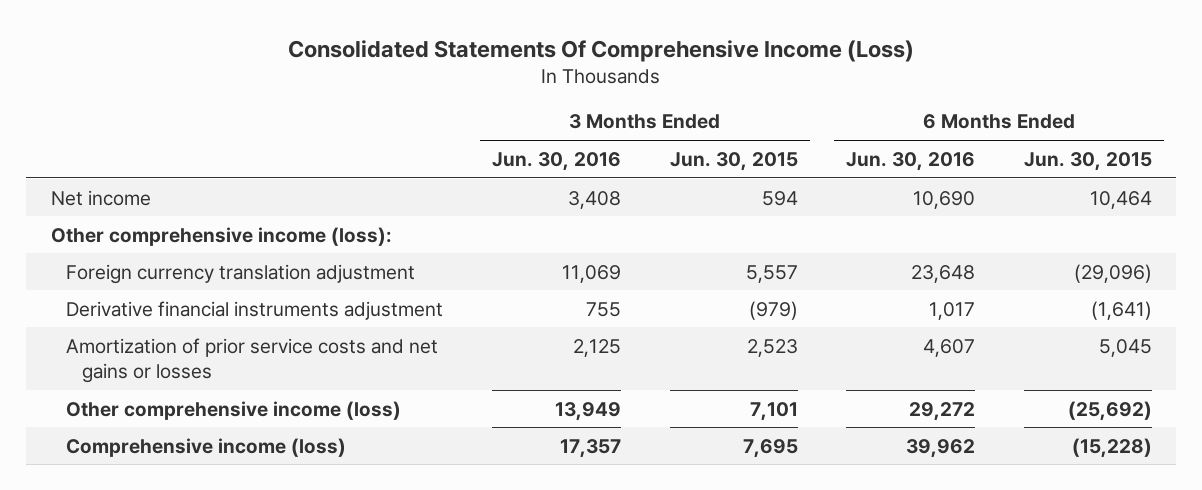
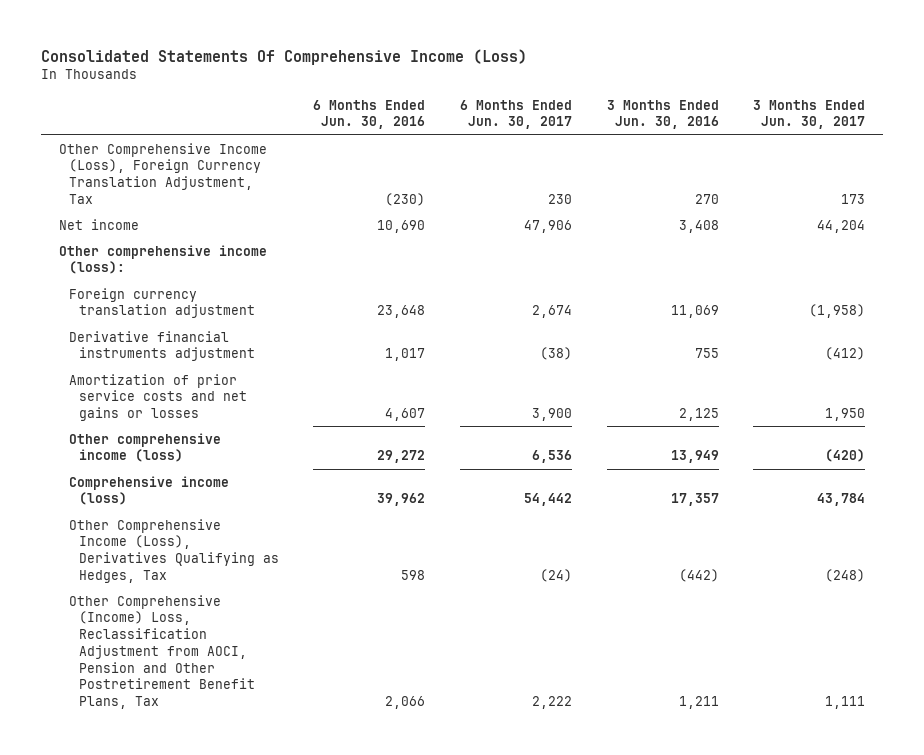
[669,151,798,171] Jun. 30, 2015 -> none
[1023,151,1152,171] Jun. 30, 2015 -> none
none -> [459,99,572,130] 6 Months Ended Jun. 30, 2017
none -> [753,99,866,130] 3 Months Ended Jun. 30, 2017
none -> [58,142,267,204] Other Comprehensive Income (Loss), Foreign Currency Translation Adjustment, Tax
none -> [68,518,279,583] Other Comprehensive Income (Loss), Derivatives Qualifying as Hedges, Tax
none -> [68,594,255,710] Other Comprehensive (Income) Loss, Reclassification Adjustment from AOCI, Pension and Other Postretirement Benefit Plans, Tax

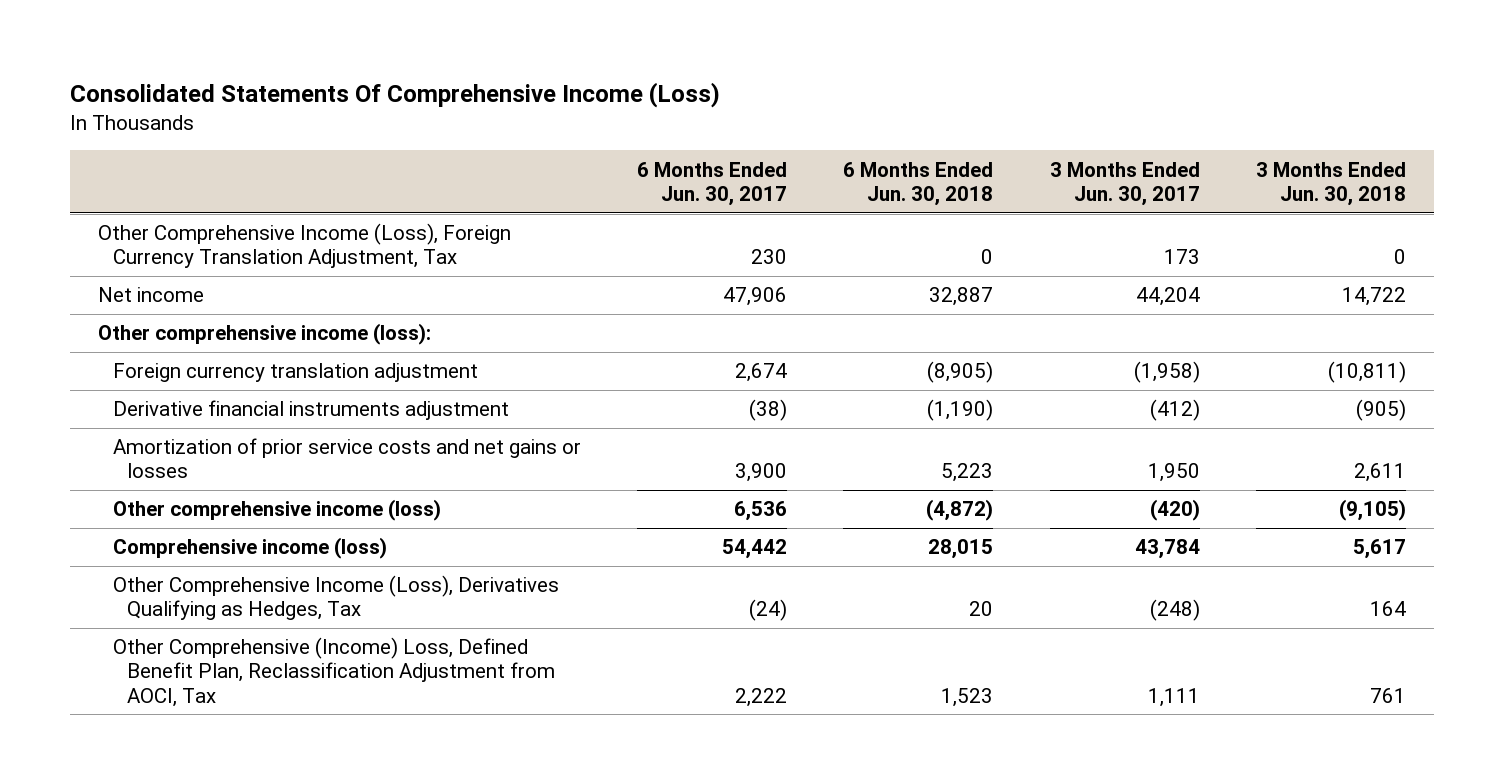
[313,99,426,130] 6 Months Ended Jun. 30, 2016 -> none
[606,99,719,130] 3 Months Ended Jun. 30, 2016 -> none
none -> [843,161,994,206] 6 Months Ended Jun. 30, 2018
none -> [1256,161,1407,206] 3 Months Ended Jun. 30, 2018
[68,594,255,710] Other Comprehensive (Income) Loss, Reclassification Adjustment from AOCI, Pension and Other Postretirement Benefit Plans, Tax -> [112,637,556,707] Other Comprehensive (Income) Loss, Defined Benefit Plan, Reclassification Adjustment from AOCI, Tax

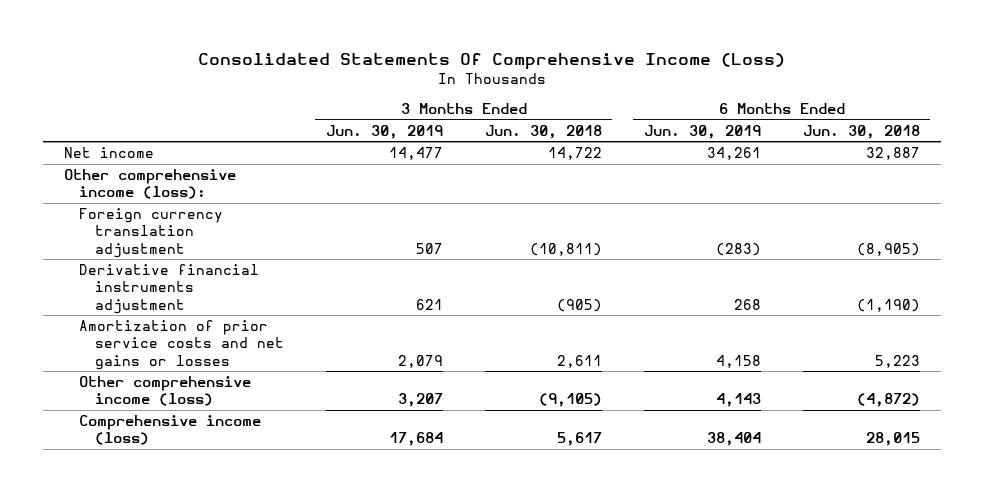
[637,161,788,206] 6 Months Ended Jun. 30, 2017 -> none
[1049,161,1200,206] 3 Months Ended Jun. 30, 2017 -> none
none -> [325,124,443,139] Jun. 30, 2019
none -> [643,124,761,139] Jun. 30, 2019
[97,223,511,269] Other Comprehensive Income (Loss), Foreign Currency Translation Adjustment, Tax -> none
[112,575,559,621] Other Comprehensive Income (Loss), Derivatives Qualifying as Hedges, Tax -> none
[112,637,556,707] Other Comprehensive (Income) Loss, Defined Benefit Plan, Reclassification Adjustment from AOCI, Tax -> none

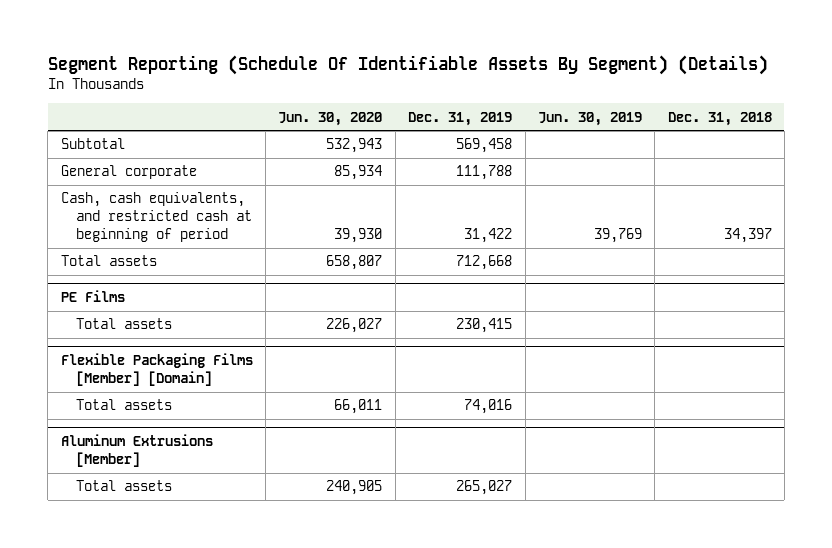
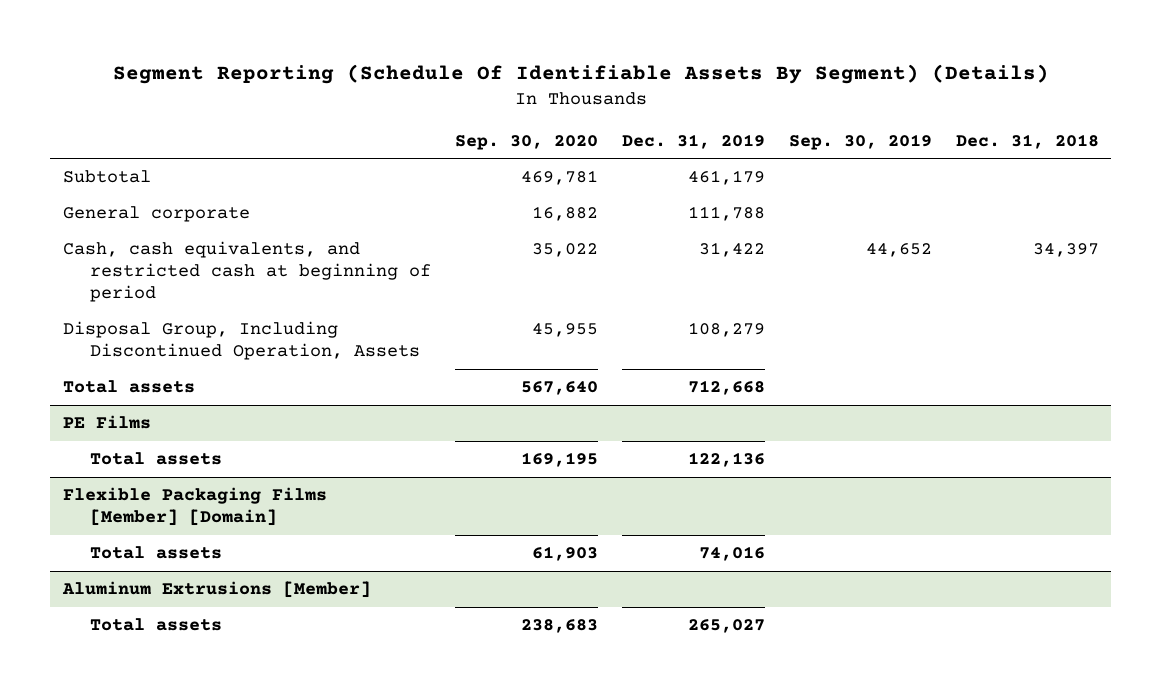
[278,111,383,126] Jun. 30, 2020 -> none
[537,111,642,126] Jun. 30, 2019 -> none
none -> [454,134,598,150] Sep. 30, 2020
none -> [789,133,933,150] Sep. 30, 2019
[456,138,513,154] 569,458 -> [687,170,765,186] 461,179
none -> [62,321,420,361] Disposal Group, Including Discontinued Operation, Assets
[456,318,513,334] 230,415 -> [687,452,765,468] 122,136

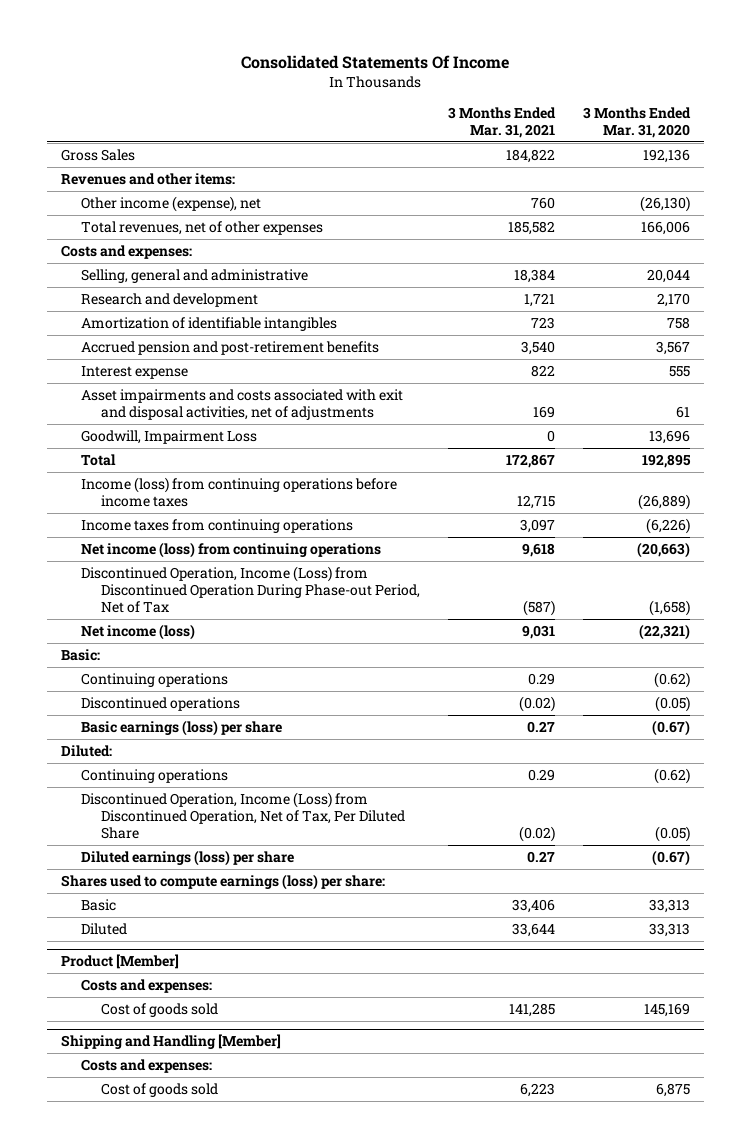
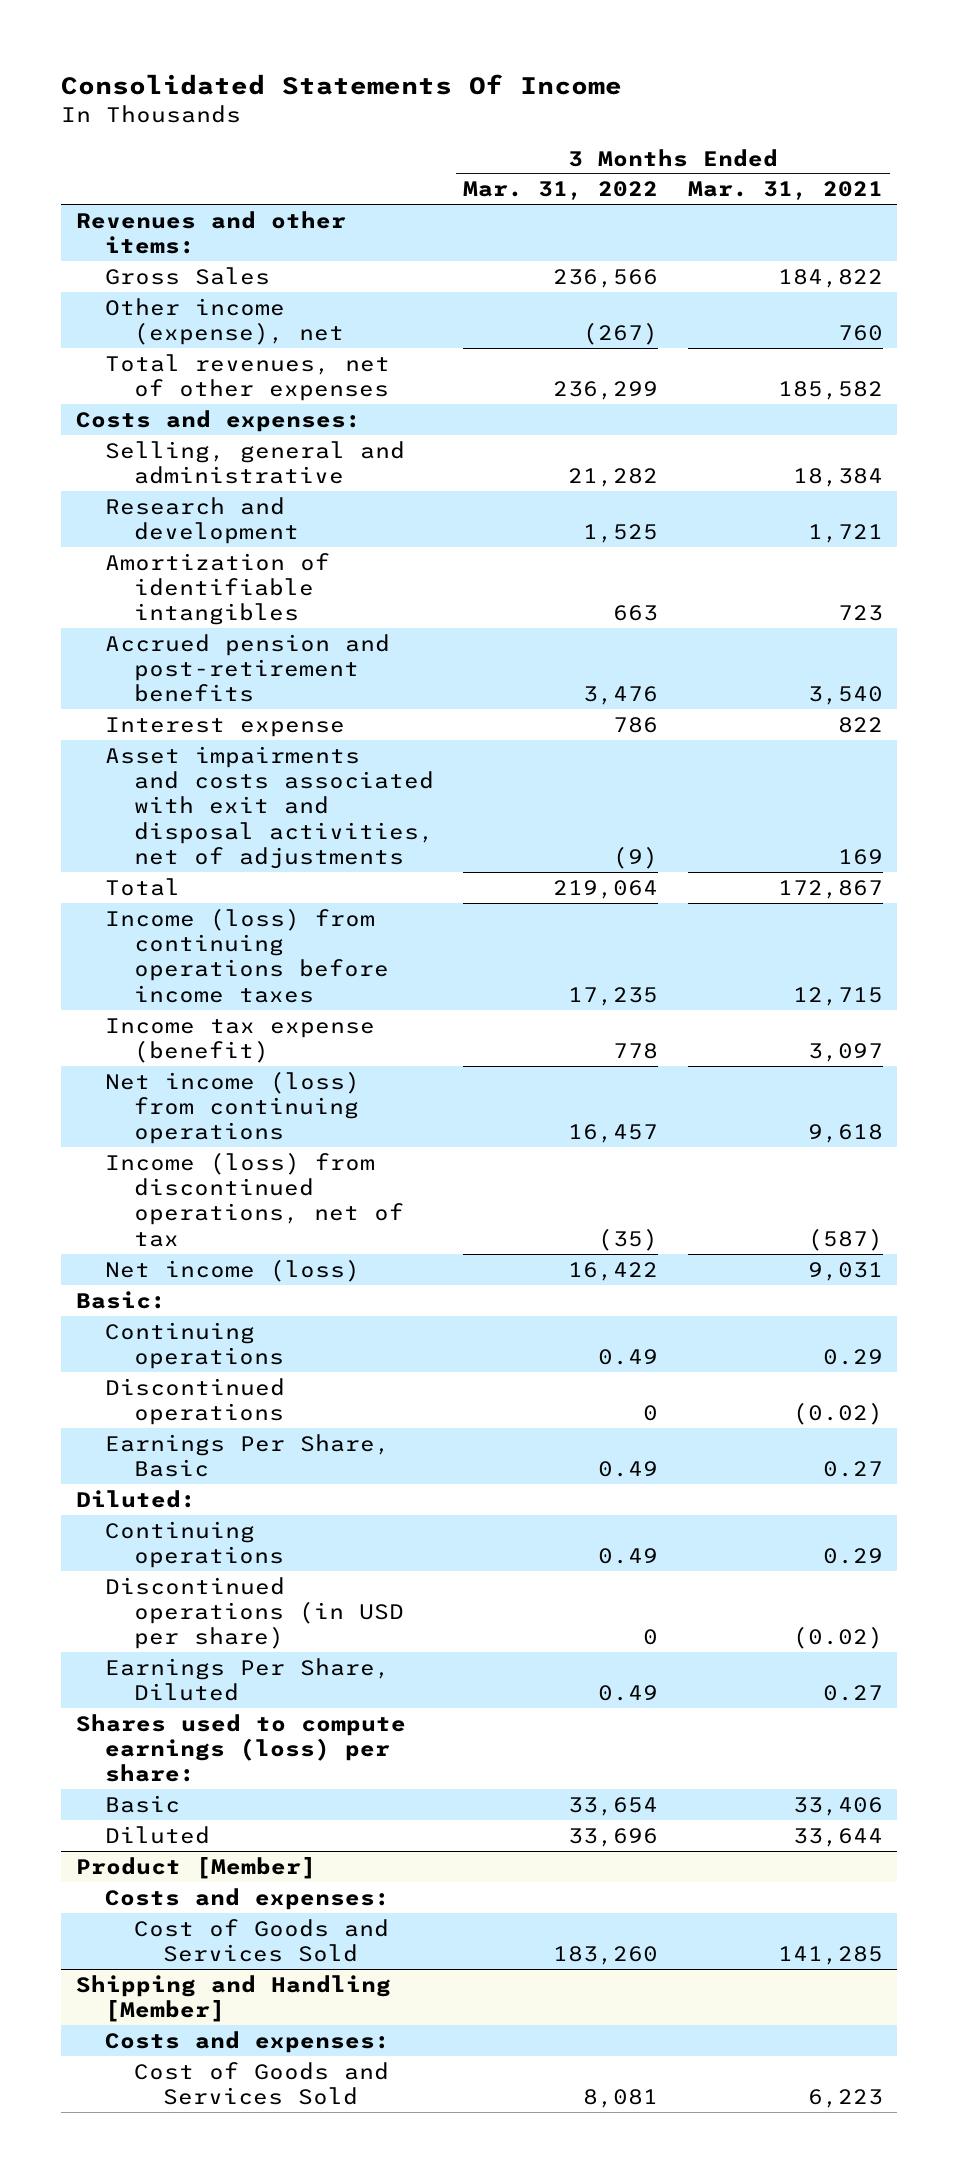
[582,107,691,139] 3 Months Ended Mar. 31, 2020 -> none
none -> [463,181,659,201] Mar. 31, 2022
[60,148,135,161] Gross Sales -> [105,266,271,285] Gross Sales
[80,429,257,444] Goodwill, Impairment Loss -> none
[80,518,353,533] Income taxes from continuing operations -> [105,1017,376,1064] Income tax expense (benefit)
[80,565,420,614] Discontinued Operation, Income (Loss) from Discontinued Operation During Phase-out Period, Net of Tax -> [105,1151,405,1247] Income (loss) from discontinued operations, net of tax
[80,719,282,736] Basic earnings (loss) per share -> [105,1433,391,1478] Earnings Per Share, Basic
[80,791,405,840] Discontinued Operation, Income (Loss) from Discontinued Operation, Net of Tax, Per Diluted Share -> [105,1576,405,1650] Discontinued operations (in USD per share)
[80,849,294,866] Diluted earnings (loss) per share -> [105,1657,391,1702] Earnings Per Share, Diluted
[100,1002,218,1017] Cost of goods sold -> [134,1918,390,1963] Cost of Goods and Services Sold
[100,1082,218,1097] Cost of goods sold -> [134,2061,390,2106] Cost of Goods and Services Sold

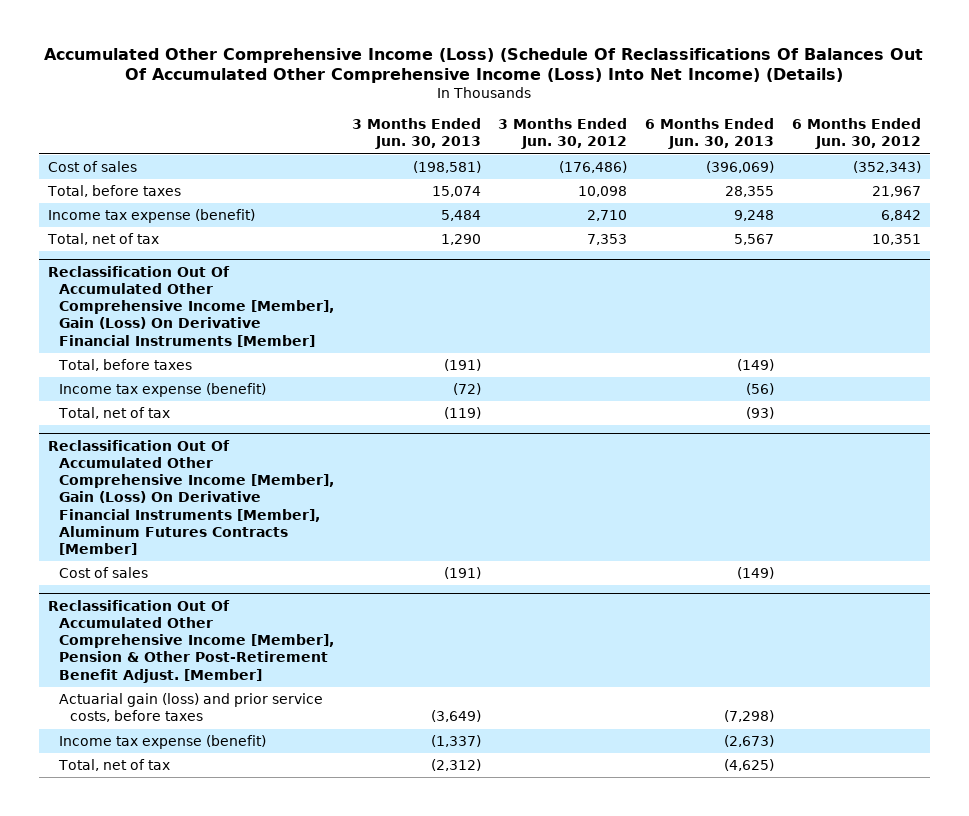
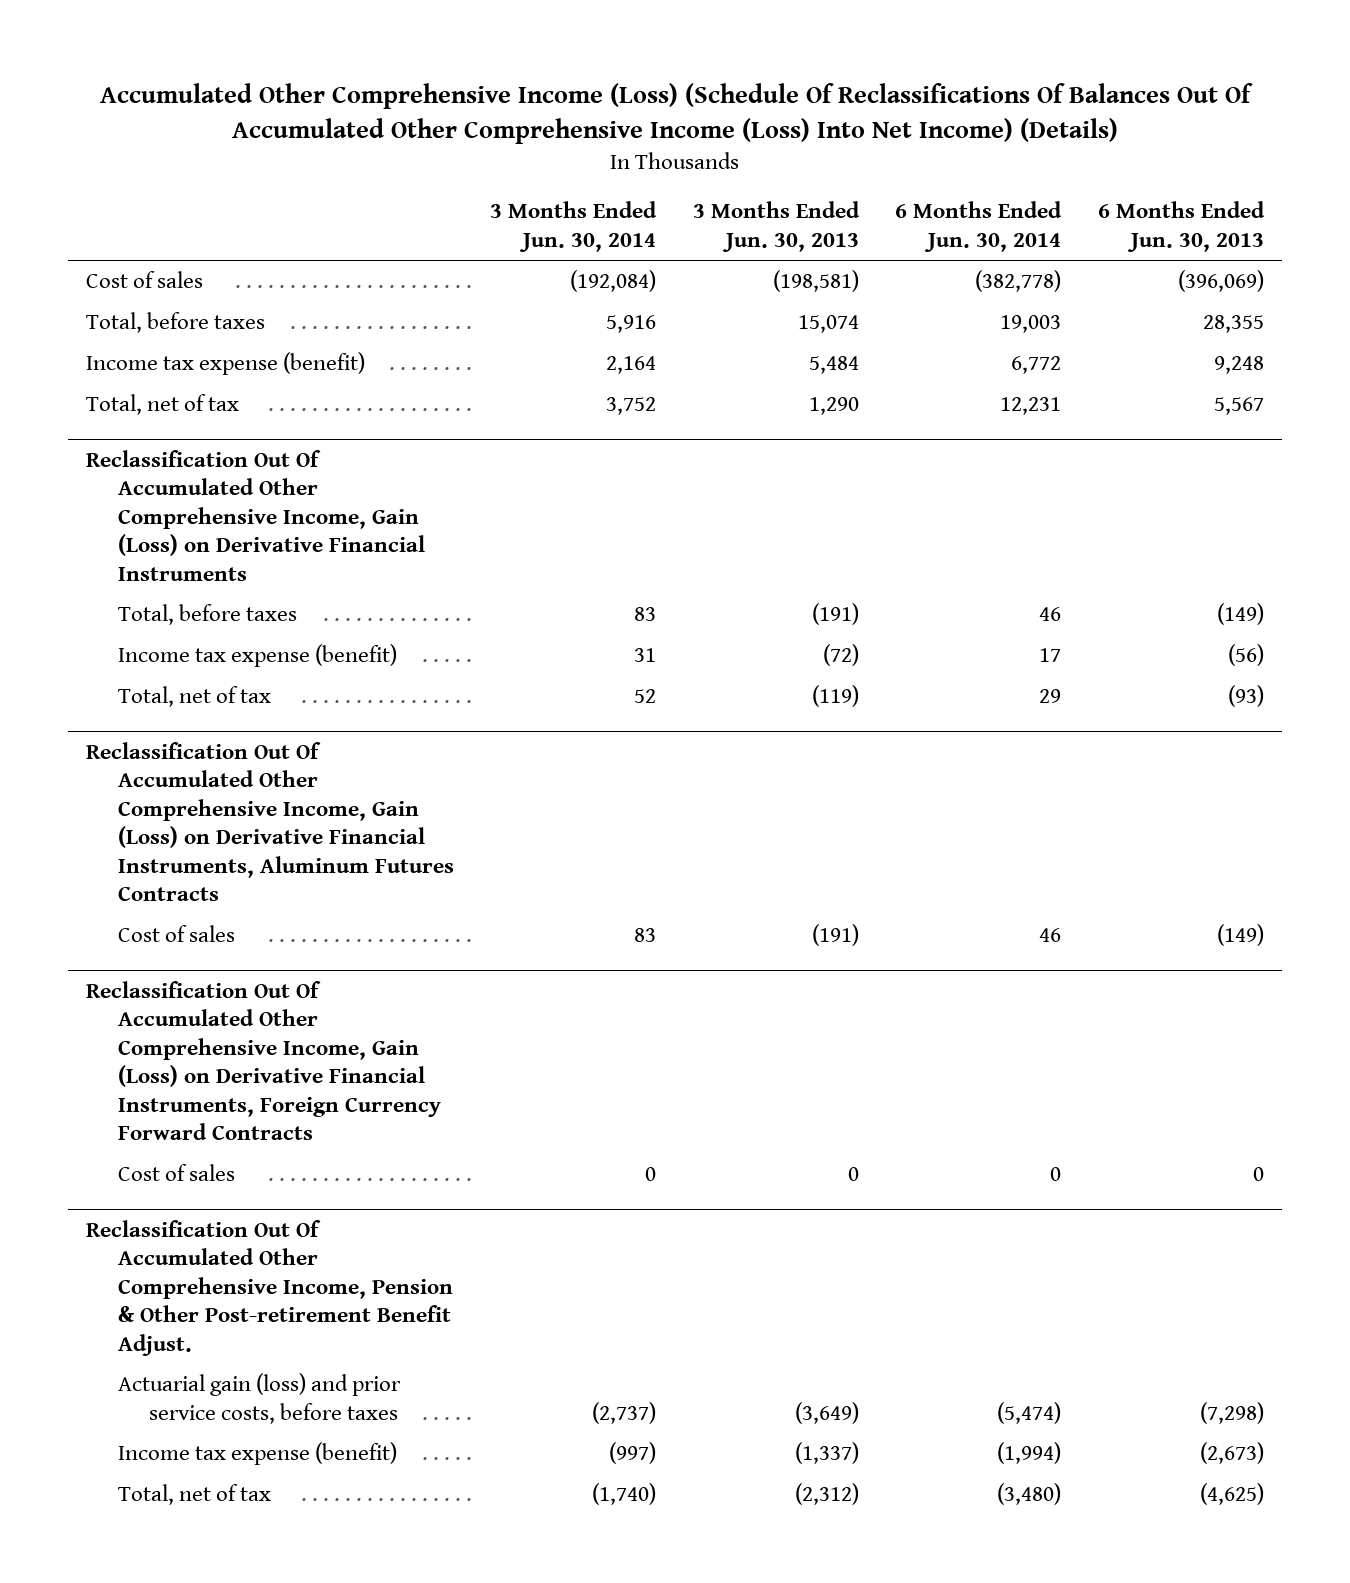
[498,118,628,150] 3 Months Ended Jun. 30, 2012 -> none
[791,118,921,150] 6 Months Ended Jun. 30, 2012 -> none
none -> [490,201,658,253] 3 Months Ended Jun. 30, 2014
none -> [895,201,1063,253] 6 Months Ended Jun. 30, 2014
[47,265,334,347] Reclassification Out Of Accumulated Other Comprehensive Income [Member], Gain (Loss) On Derivative Financial Instruments [Member] -> [86,449,425,581] Reclassification Out Of Accumulated Other Comprehensive Income, Gain (Loss) on Derivative Financial Instruments
[47,439,334,555] Reclassification Out Of Accumulated Other Comprehensive Income [Member], Gain (Loss) On Derivative Financial Instruments [Member], Aluminum Futures Contracts [Member] -> [86,741,454,902] Reclassification Out Of Accumulated Other Comprehensive Income, Gain (Loss) on Derivative Financial Instruments, Aluminum Futures Contracts
none -> [86,980,441,1141] Reclassification Out Of Accumulated Other Comprehensive Income, Gain (Loss) on Derivative Financial Instruments, Foreign Currency Forward Contracts
none -> [117,1164,235,1182] Cost of sales
[47,599,334,683] Reclassification Out Of Accumulated Other Comprehensive Income [Member], Pension & Other Post-Retirement Benefit Adjust. [Member] -> [86,1219,453,1356] Reclassification Out Of Accumulated Other Comprehensive Income, Pension & Other Post-retirement Benefit Adjust.

